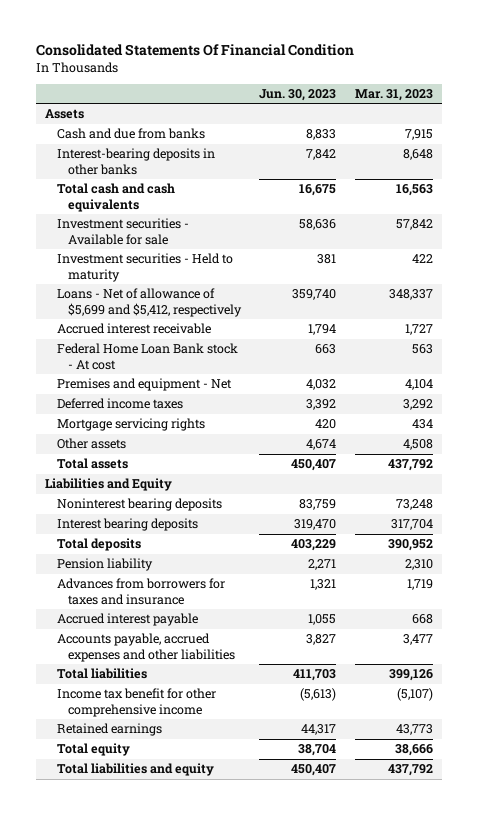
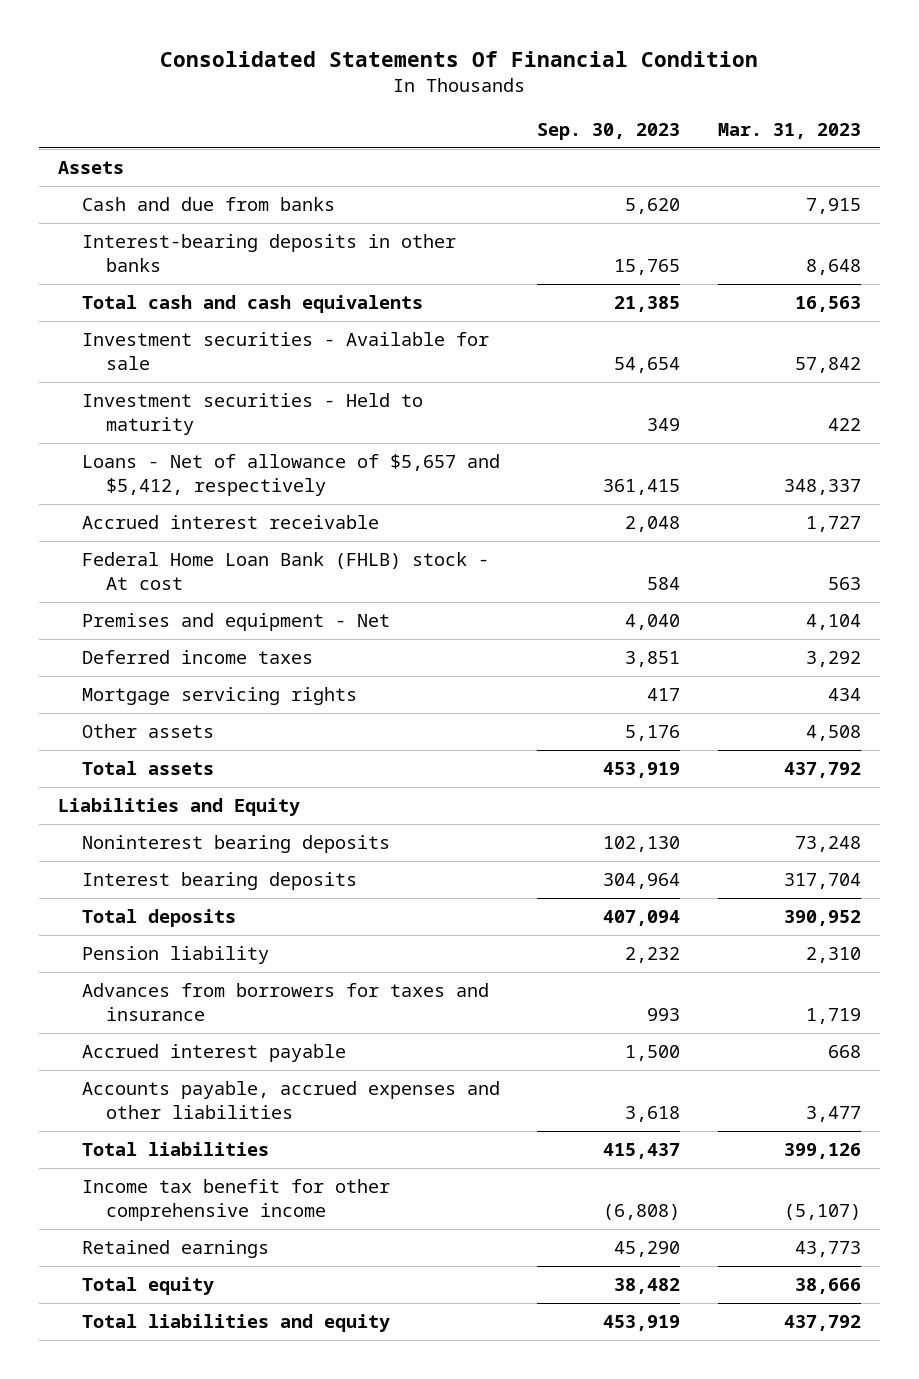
[259,89,337,102] Jun. 30, 2023 -> none
none -> [537,122,681,140] Sep. 30, 2023
[56,288,242,317] Loans - Net of allowance of $5,699 and $5,412, respectively -> [81,454,500,496] Loans - Net of allowance of $5,657 and $5,412, respectively
[56,343,238,370] Federal Home Loan Bank stock - At cost -> [81,552,489,590] Federal Home Loan Bank (FHLB) stock - At cost

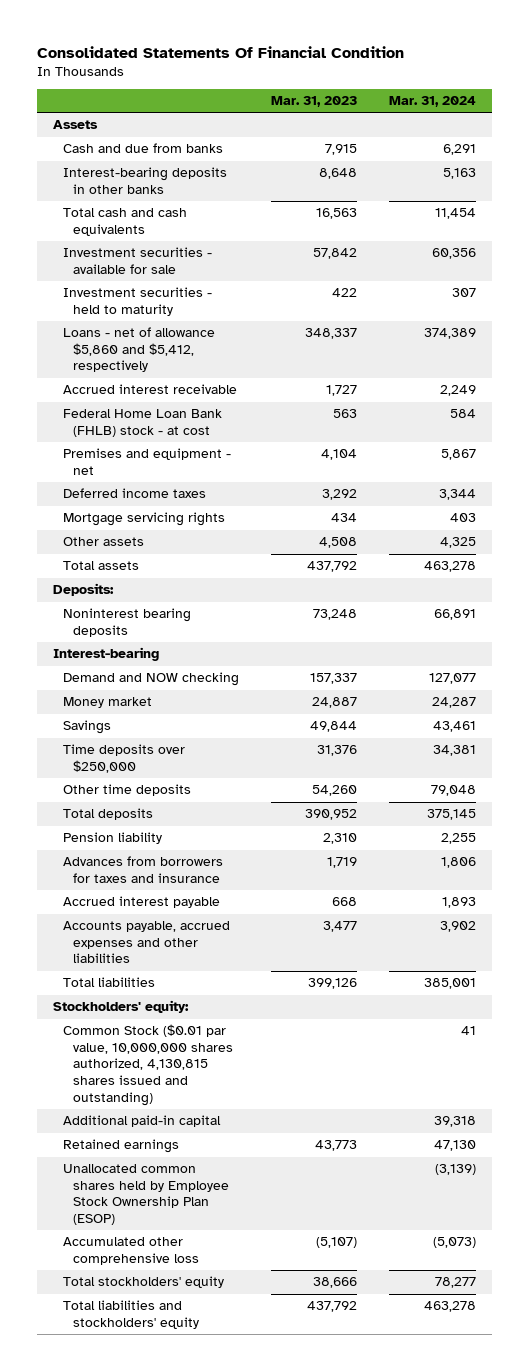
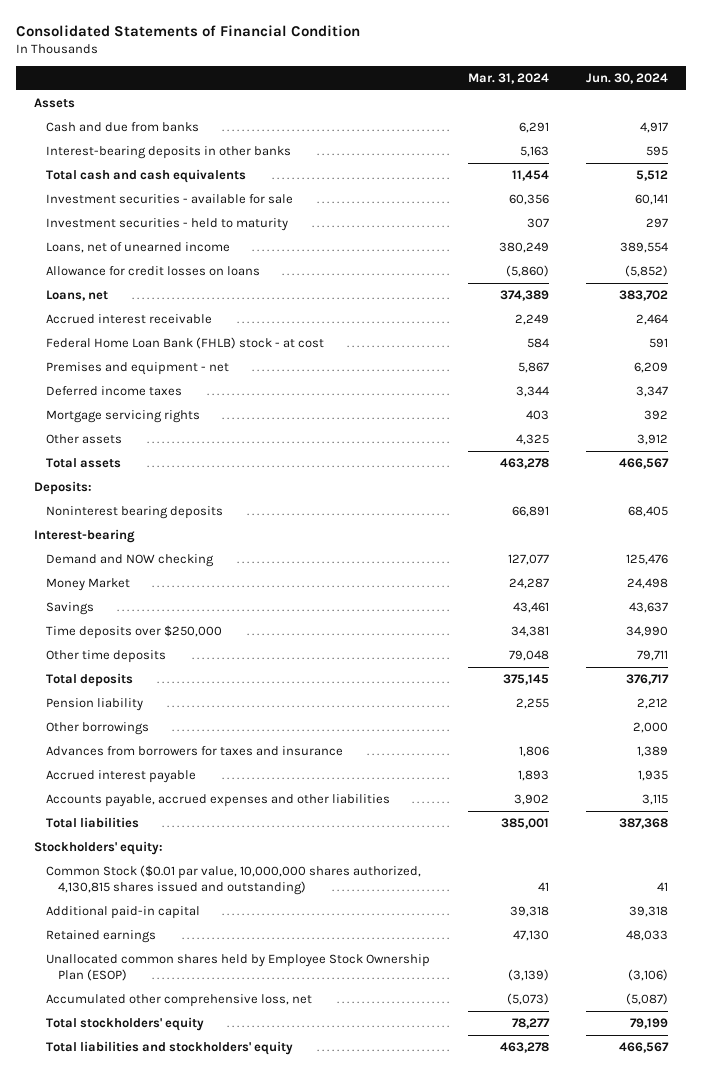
[37,45,405,58] Consolidated Statements Of Financial Condition -> [15,24,360,37] Consolidated Statements of Financial Condition
[271,96,358,108] Mar. 31, 2023 -> none
none -> [585,72,668,84] Jun. 30, 2024
none -> [46,241,231,253] Loans, net of unearned income
none -> [46,265,261,276] Allowance for credit losses on loans
[63,327,216,373] Loans - net of allowance $5,860 and $5,412, respectively -> [46,289,109,301] Loans, net
[63,697,153,709] Money market -> [46,577,131,591] Money Market
none -> [46,721,150,735] Other borrowings
[63,1237,200,1265] Accumulated other comprehensive loss -> [46,993,313,1007] Accumulated other comprehensive loss, net

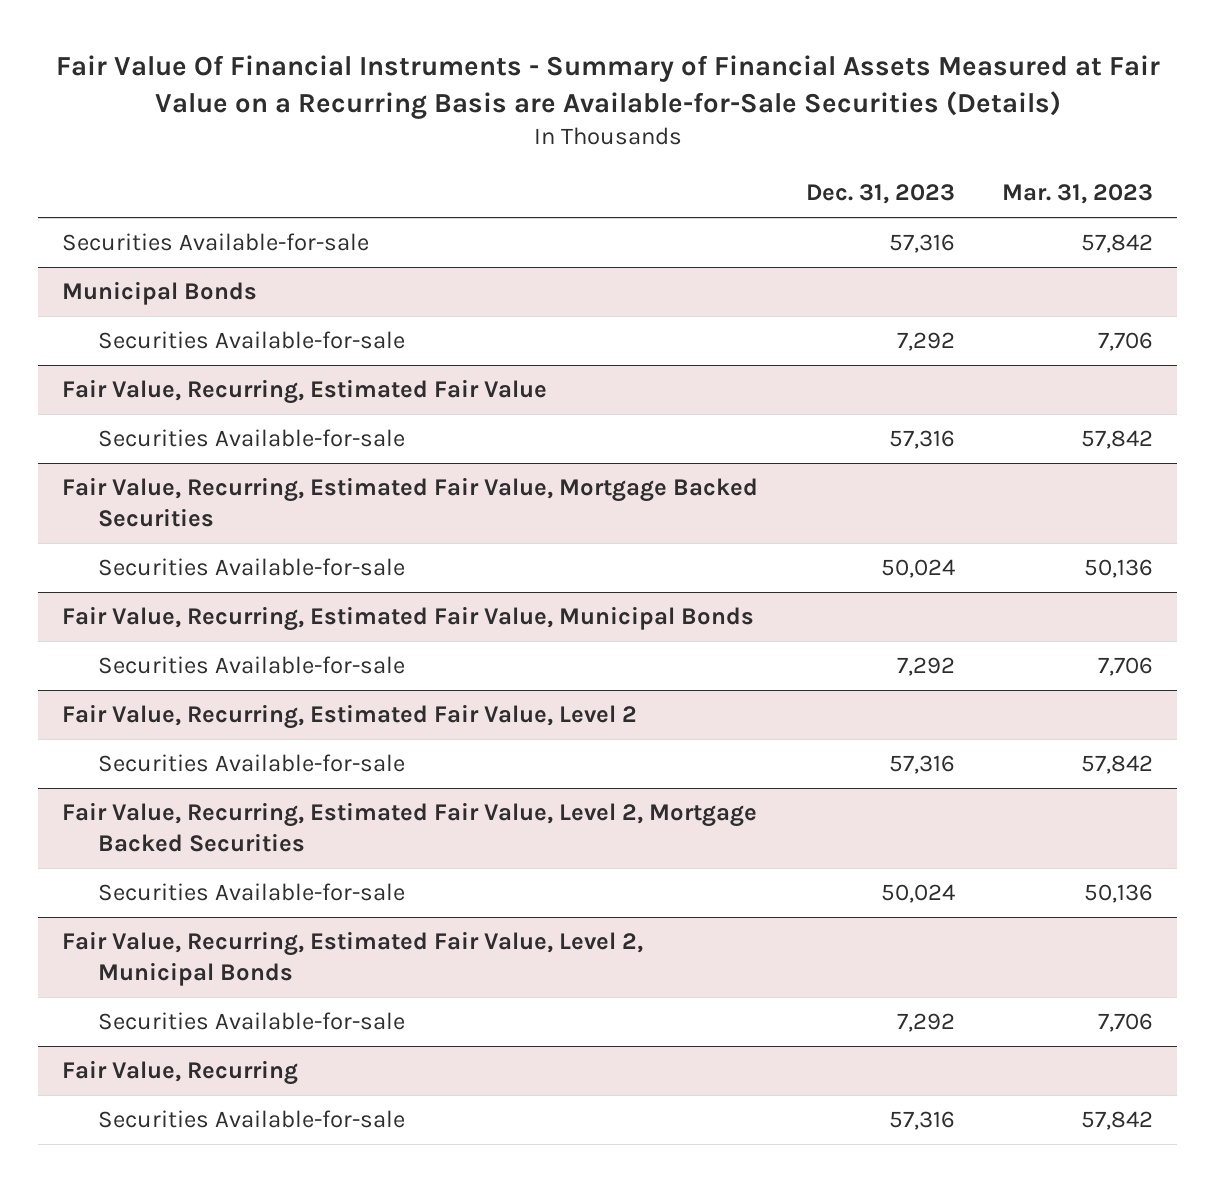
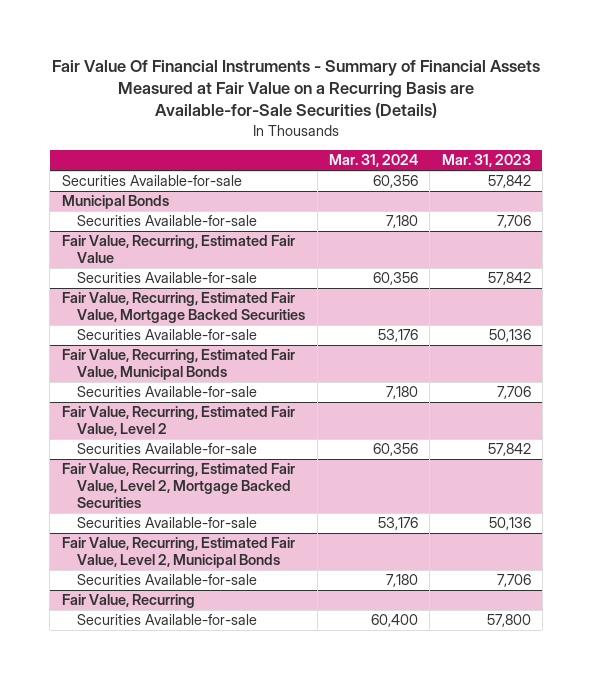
[805,184,955,205] Dec. 31, 2023 -> none
none -> [328,154,418,168] Mar. 31, 2024
[1081,1111,1154,1131] 57,842 -> [486,614,531,628] 57,800

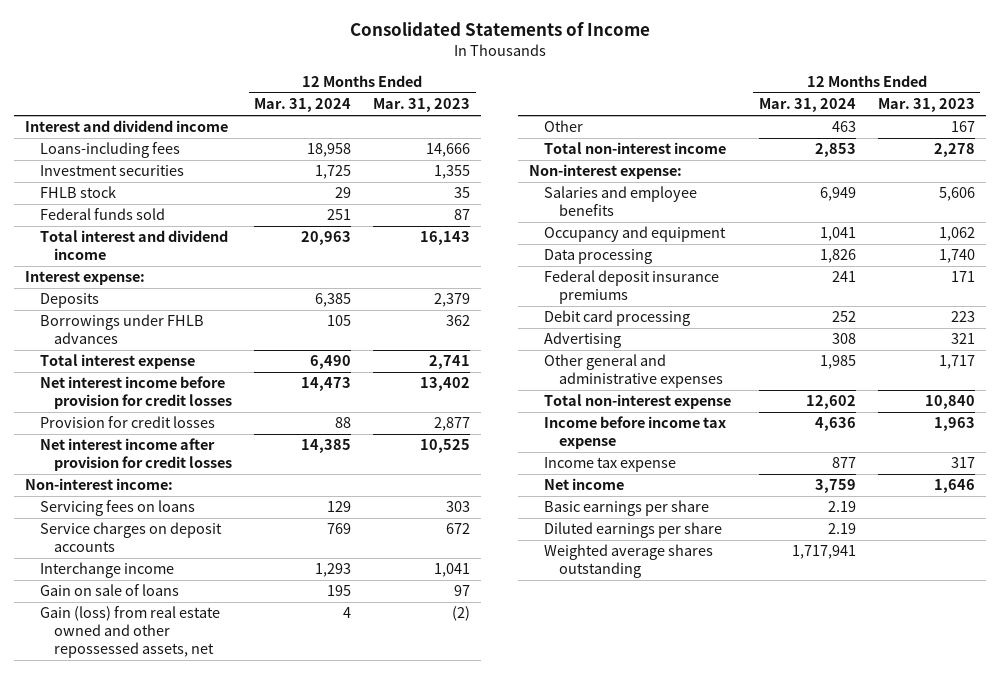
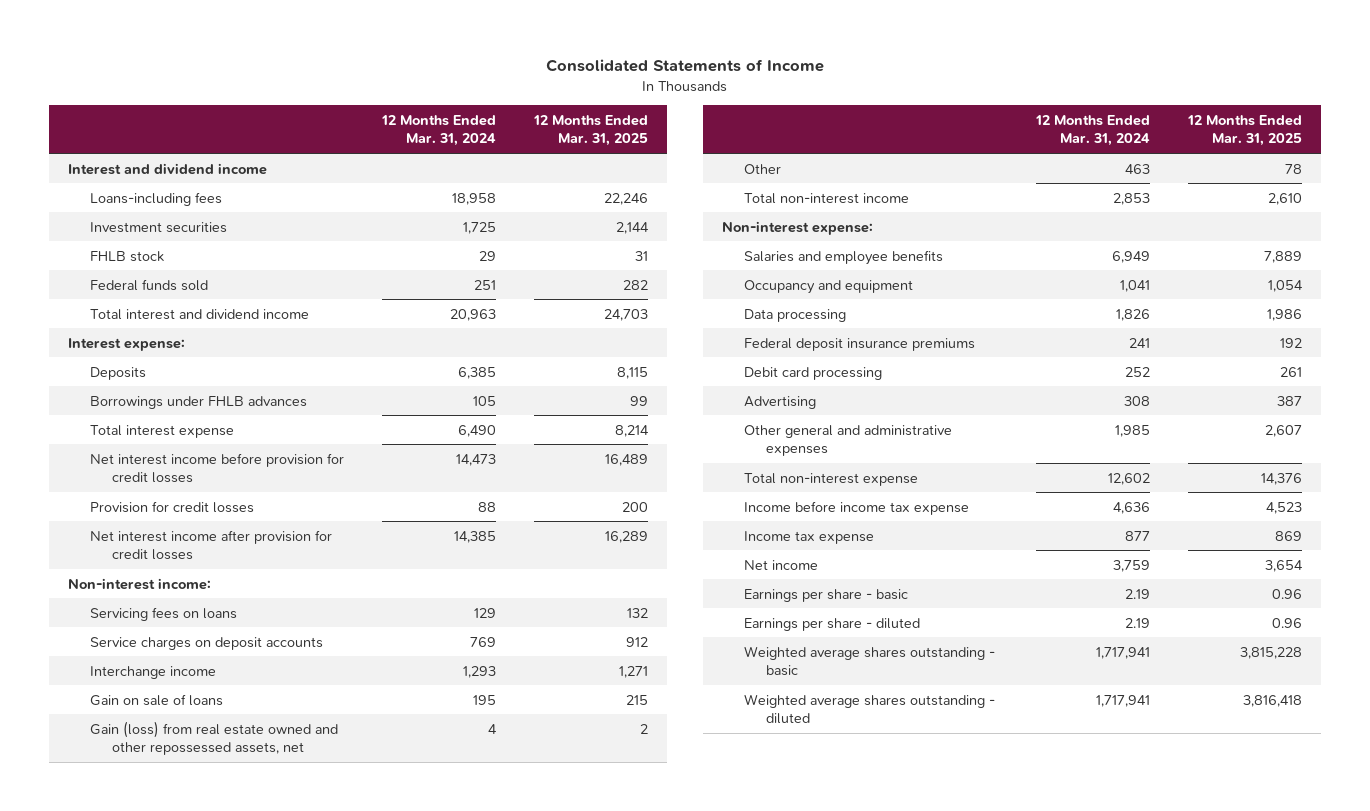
[373,98,471,113] Mar. 31, 2023 -> none
none -> [532,114,648,147] 12 Months Ended Mar. 31, 2025
[543,500,709,517] Basic earnings per share -> [743,588,908,602] Earnings per share - basic
[543,522,722,539] Diluted earnings per share -> [743,617,920,631] Earnings per share - diluted
none -> [743,645,995,676] Weighted average shares outstanding - basic
[543,544,713,579] Weighted average shares outstanding -> [743,693,995,724] Weighted average shares outstanding - diluted

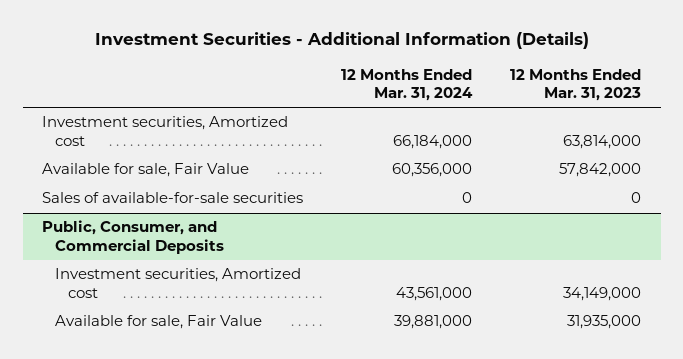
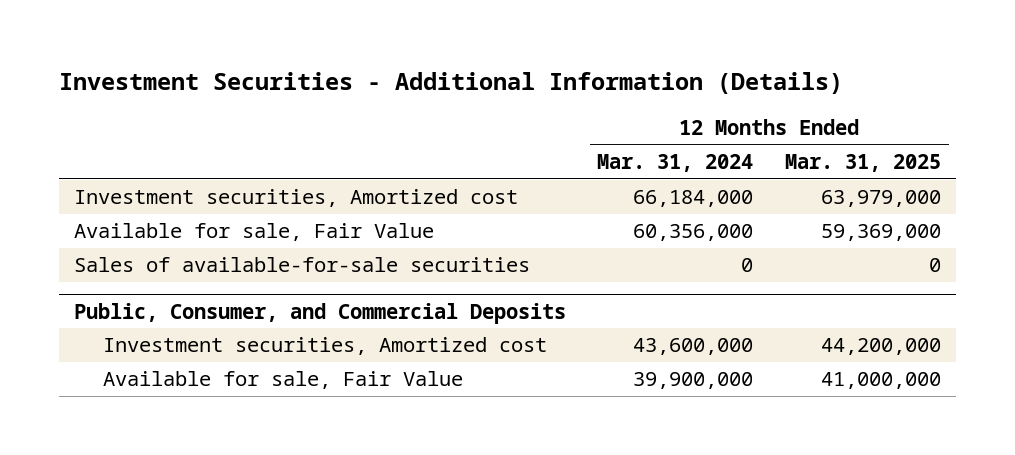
[510,68,642,102] 12 Months Ended Mar. 31, 2023 -> none
none -> [784,153,941,172] Mar. 31, 2025
[396,286,473,301] 43,561,000 -> [633,338,754,356] 43,600,000
[394,315,473,330] 39,881,000 -> [633,372,754,390] 39,900,000

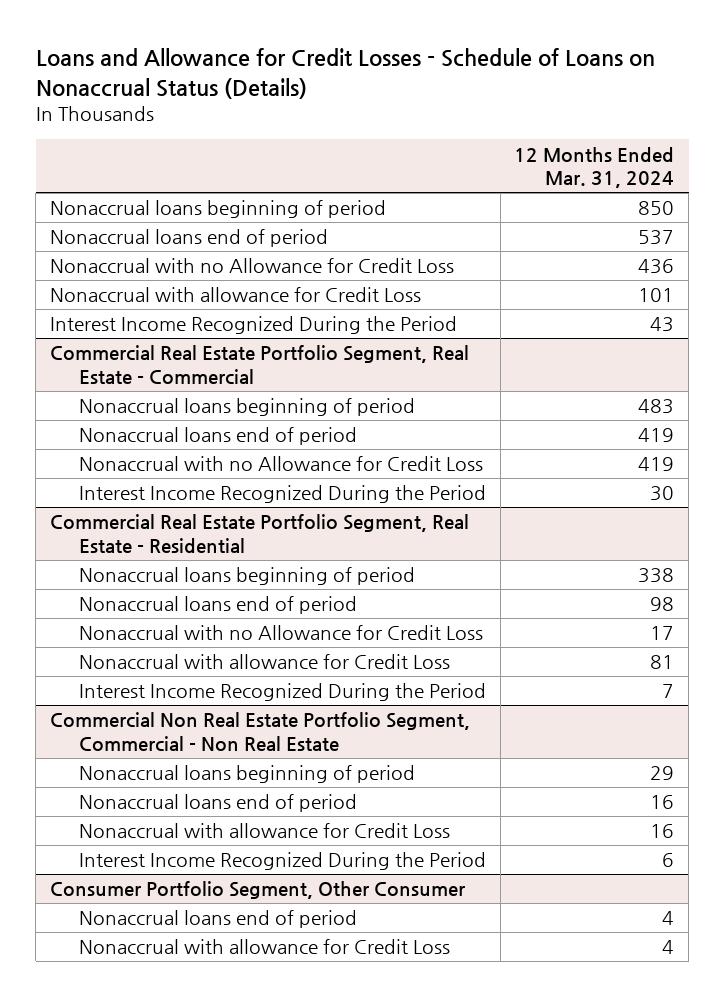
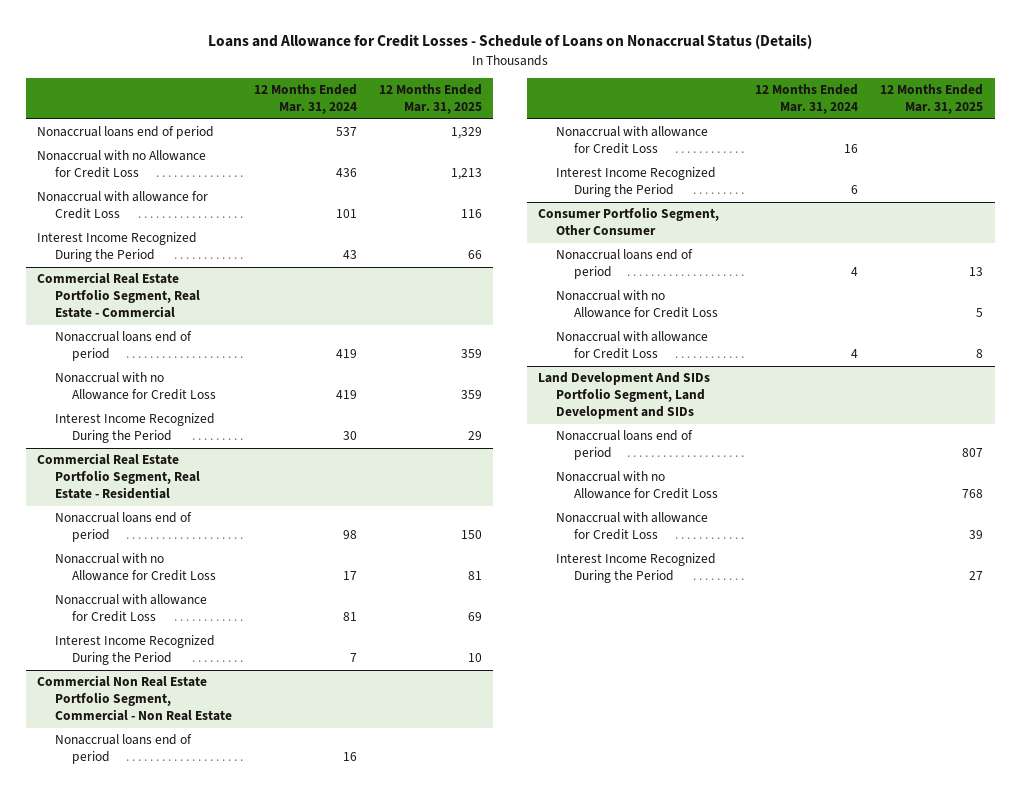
none -> [379,84,483,115] 12 Months Ended Mar. 31, 2025
[49,200,386,219] Nonaccrual loans beginning of period -> none
[79,398,416,417] Nonaccrual loans beginning of period -> none
[79,567,416,586] Nonaccrual loans beginning of period -> none
[79,765,416,784] Nonaccrual loans beginning of period -> none
none -> [555,290,718,319] Nonaccrual with no Allowance for Credit Loss
none -> [538,372,711,420] Land Development And SIDs Portfolio Segment, Land Development and SIDs
none -> [555,430,693,461] Nonaccrual loans end of period
none -> [555,471,718,500] Nonaccrual with no Allowance for Credit Loss
none -> [555,512,708,541] Nonaccrual with allowance for Credit Loss
none -> [555,553,716,584] Interest Income Recognized During the Period

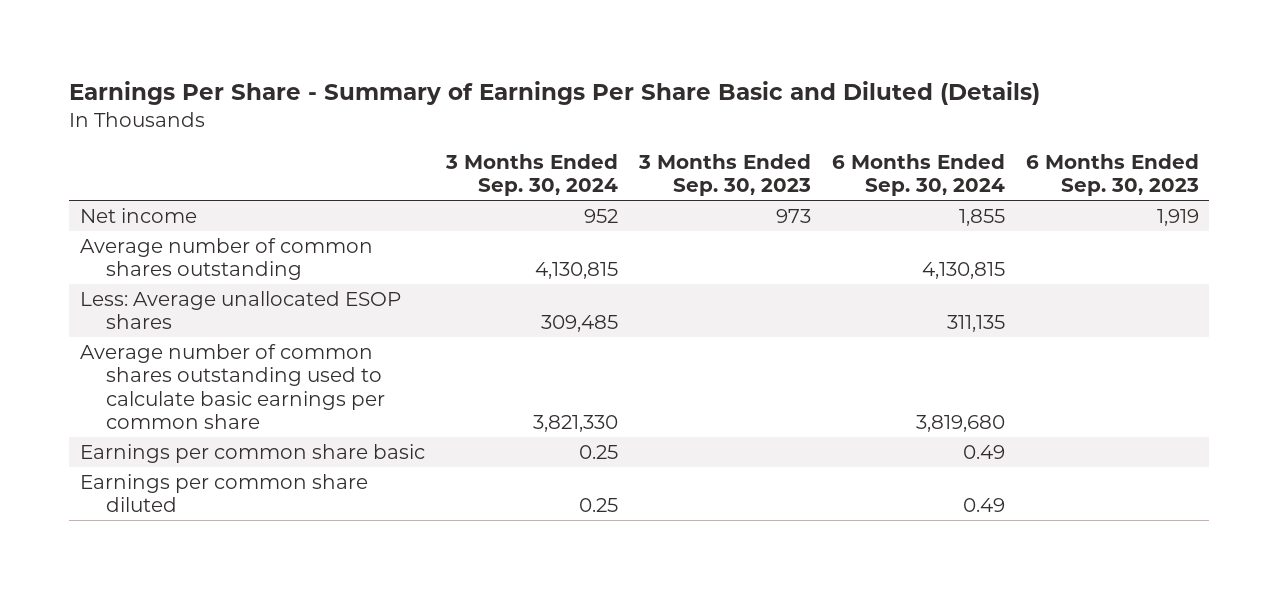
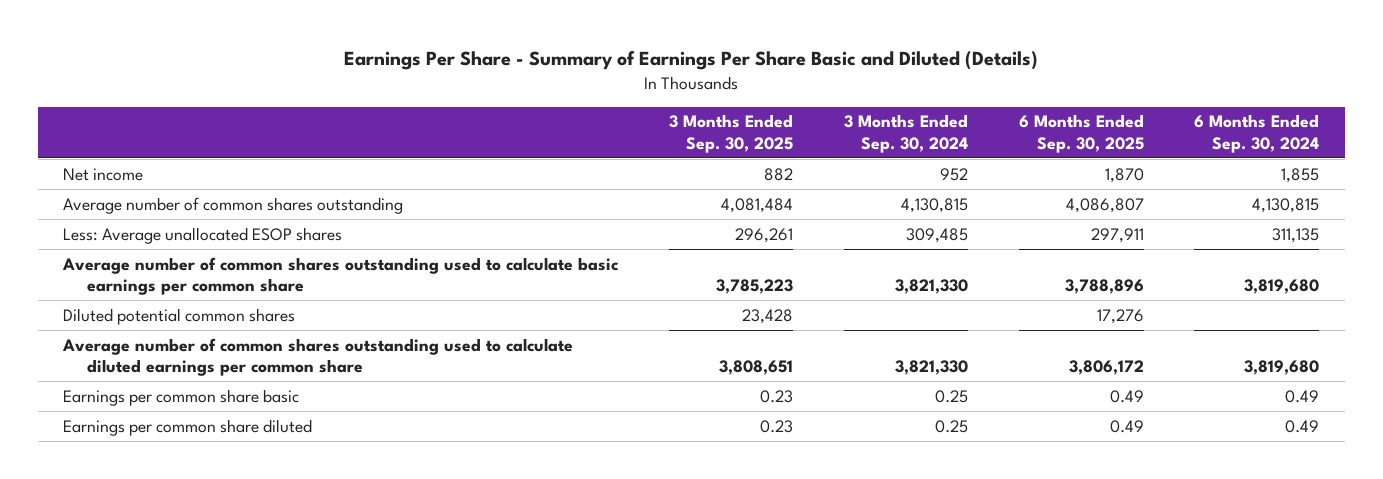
[637,153,811,197] 3 Months Ended Sep. 30, 2023 -> none
[1025,153,1199,197] 6 Months Ended Sep. 30, 2023 -> none
none -> [669,114,794,153] 3 Months Ended Sep. 30, 2025
none -> [1018,114,1144,153] 6 Months Ended Sep. 30, 2025
none -> [63,307,296,325] Diluted potential common shares
none -> [62,337,574,377] Average number of common shares outstanding used to calculate diluted earnings per common share

